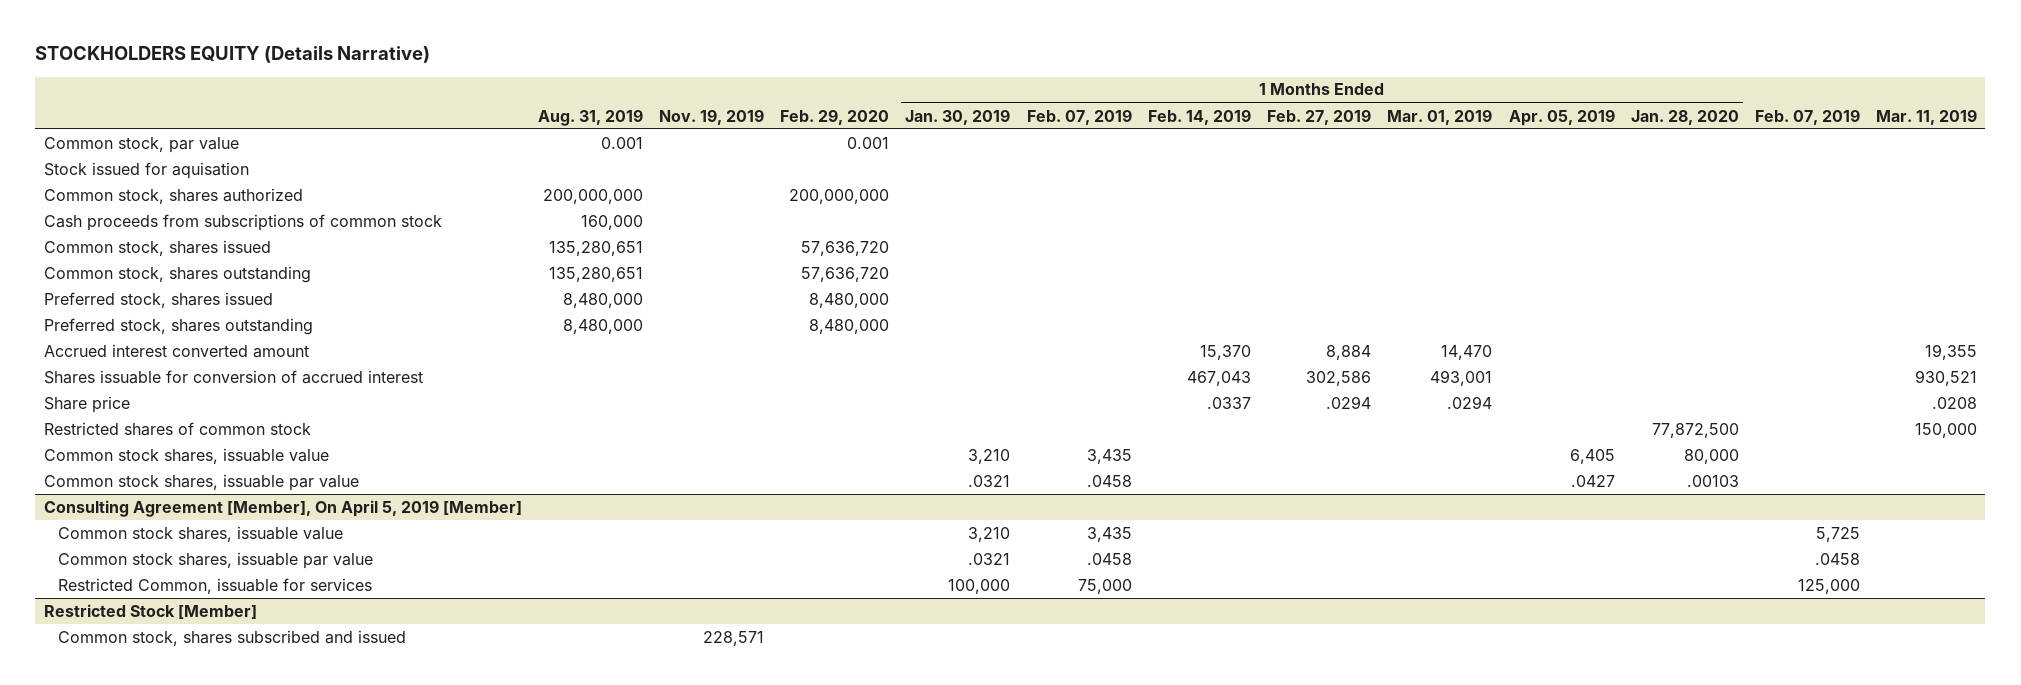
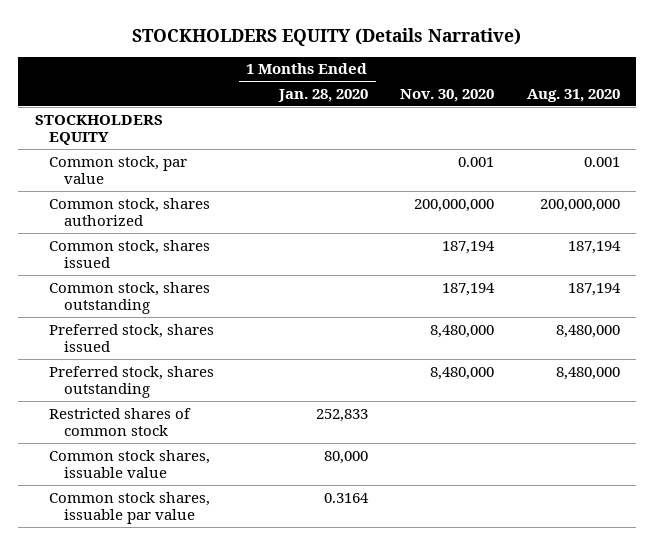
[537,108,643,126] Aug. 31, 2019 -> none
[659,108,765,125] Nov. 19, 2019 -> none
[780,108,890,125] Feb. 29, 2020 -> none
[905,108,1011,125] Jan. 30, 2019 -> none
[1026,108,1132,125] Feb. 07, 2019 -> none
[1147,108,1251,125] Feb. 14, 2019 -> none
[1267,108,1372,125] Feb. 27, 2019 -> none
[1387,108,1493,125] Mar. 01, 2019 -> none
[1508,108,1615,126] Apr. 05, 2019 -> none
[1754,108,1860,125] Feb. 07, 2019 -> none
[1876,108,1978,125] Mar. 11, 2019 -> none
none -> [400,88,495,102] Nov. 30, 2020
none -> [526,88,620,102] Aug. 31, 2020
none -> [34,114,163,146] STOCKHOLDERS EQUITY
[43,161,249,179] Stock issued for aquisation -> none
[43,213,442,231] Cash proceeds from subscriptions of common stock -> none
[43,343,309,358] Accrued interest converted amount -> none
[43,369,423,384] Shares issuable for conversion of accrued interest -> none
[43,395,130,413] Share price -> none
[1651,422,1739,438] 77,872,500 -> [315,408,368,422] 252,833
[43,499,522,517] Consulting Agreement [Member], On April 5, 2019 [Member] -> none
[57,525,343,542] Common stock shares, issuable value -> none
[57,551,373,569] Common stock shares, issuable par value -> none
[57,577,372,594] Restricted Common, issuable for services -> none
[43,603,257,619] Restricted Stock [Member] -> none
[57,629,406,646] Common stock, shares subscribed and issued -> none
[1686,474,1739,487] .00103 -> [323,492,369,503] 0.3164

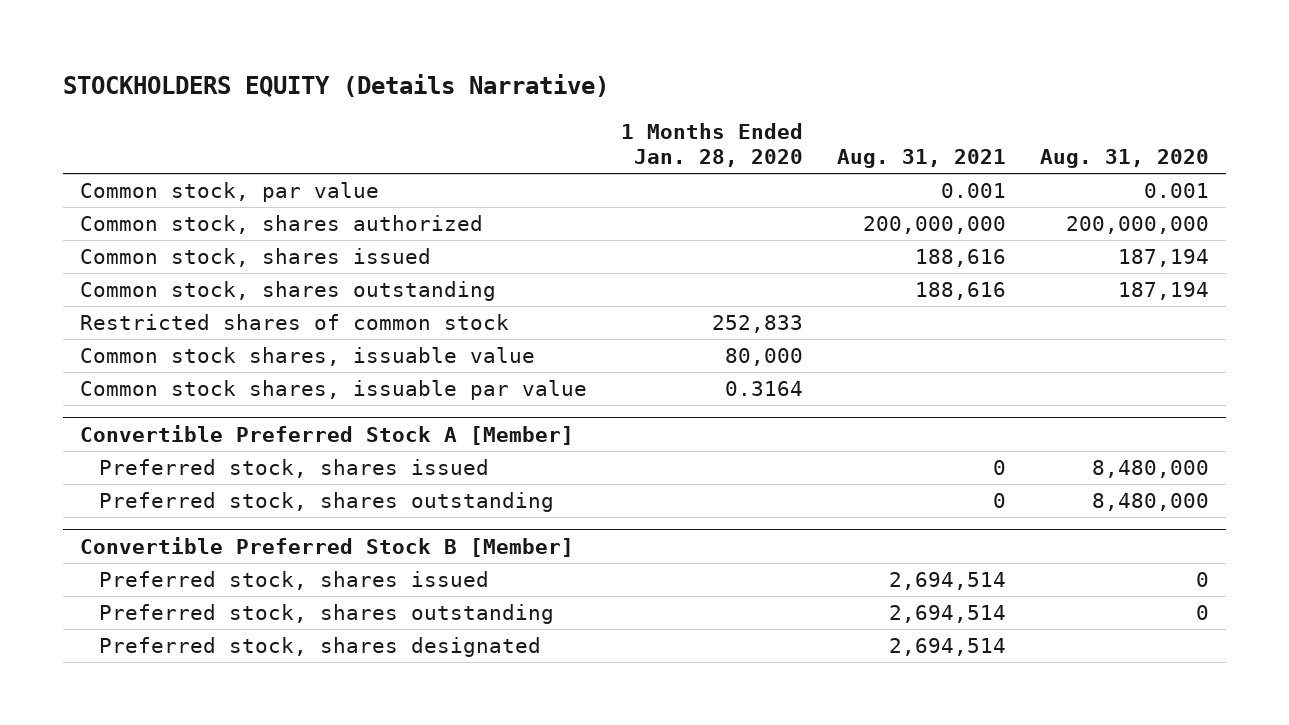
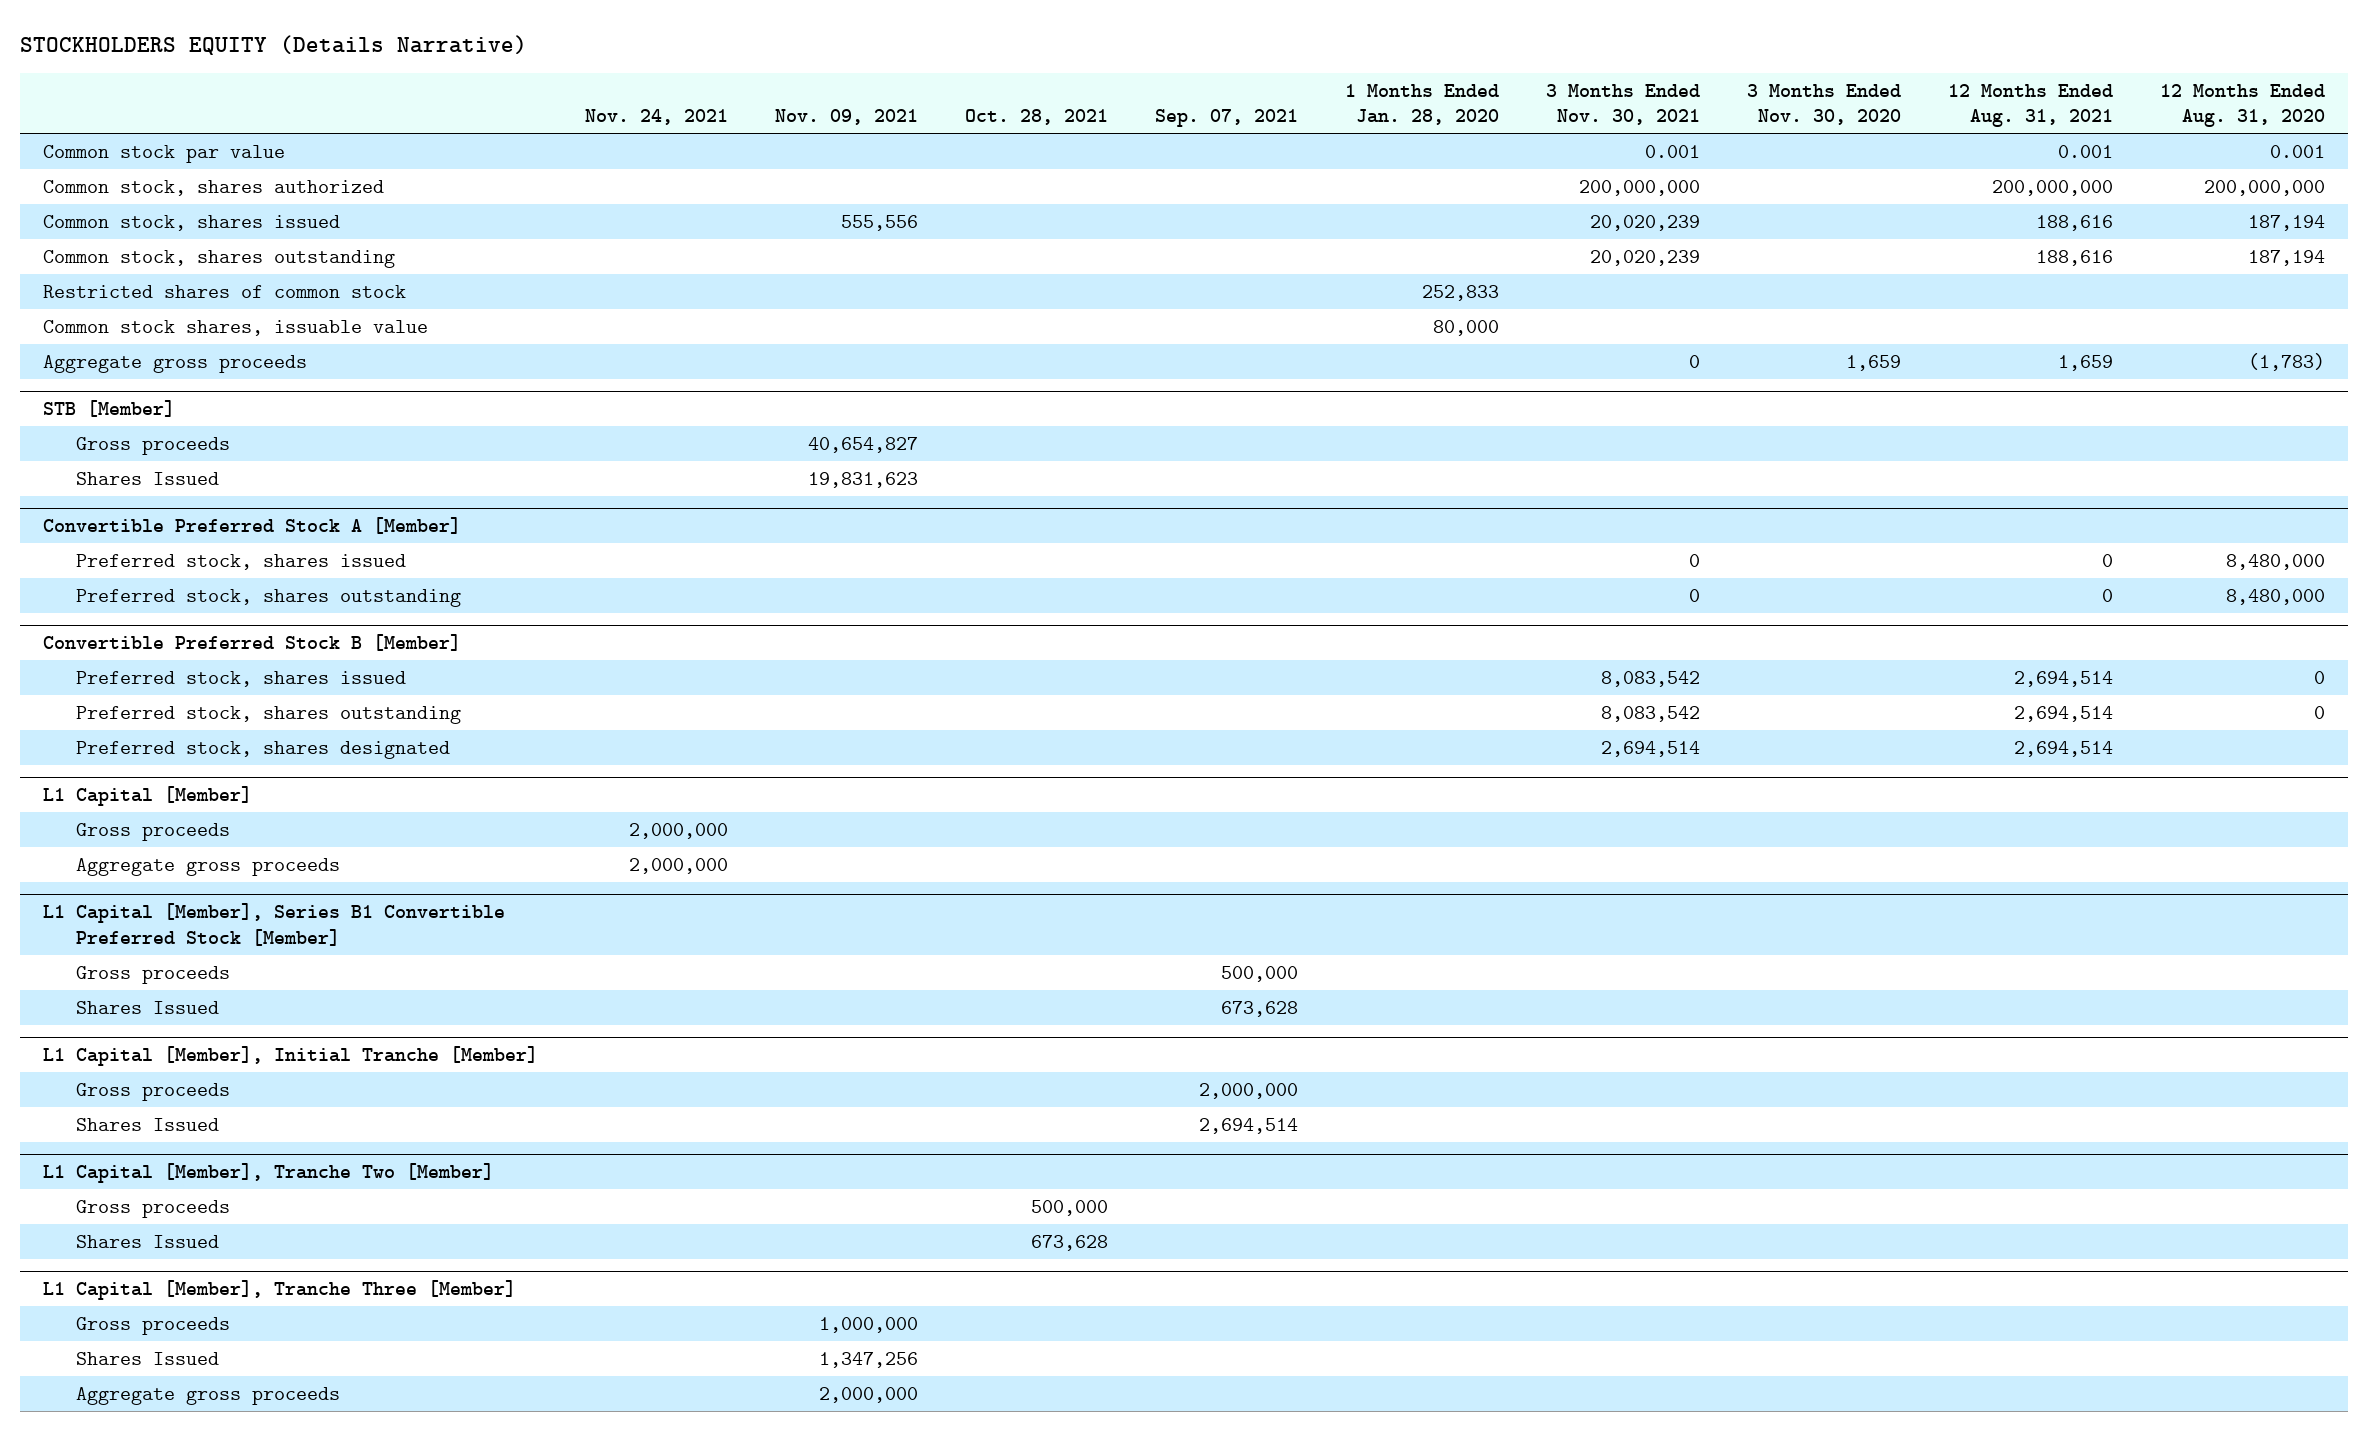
[837,149,1007,169] Aug. 31, 2021 -> none
[1040,149,1210,169] Aug. 31, 2020 -> none
none -> [585,109,729,126] Nov. 24, 2021
none -> [775,109,919,126] Nov. 09, 2021
none -> [965,109,1109,126] Oct. 28, 2021
none -> [1155,109,1299,128] Sep. 07, 2021
none -> [1545,84,1700,126] 3 Months Ended Nov. 30, 2021
none -> [1746,84,1901,126] 3 Months Ended Nov. 30, 2020
none -> [1947,84,2113,128] 12 Months Ended Aug. 31, 2021
none -> [2159,84,2325,128] 12 Months Ended Aug. 31, 2020
[79,181,379,202] Common stock, par value -> [43,144,286,163] Common stock par value
[79,379,587,400] Common stock shares, issuable par value -> none
none -> [43,354,308,373] Aggregate gross proceeds
none -> [43,400,176,418] STB [Member]
none -> [76,436,231,455] Gross proceeds
none -> [76,471,220,485] Shares Issued
none -> [43,786,253,807] L1 Capital [Member]
none -> [76,822,231,841] Gross proceeds
none -> [76,857,341,876] Aggregate gross proceeds
none -> [43,903,506,946] L1 Capital [Member], Series B1 Convertible Preferred Stock [Member]
none -> [76,965,231,984] Gross proceeds
none -> [76,1000,220,1014] Shares Issued
none -> [43,1046,539,1067] L1 Capital [Member], Initial Tranche [Member]
none -> [76,1082,231,1101] Gross proceeds
none -> [76,1117,220,1131] Shares Issued
none -> [43,1163,495,1184] L1 Capital [Member], Tranche Two [Member]
none -> [76,1199,231,1218] Gross proceeds
none -> [76,1234,220,1248] Shares Issued
none -> [43,1280,517,1301] L1 Capital [Member], Tranche Three [Member]
none -> [76,1316,231,1335] Gross proceeds
none -> [76,1351,220,1365] Shares Issued
none -> [76,1386,341,1405] Aggregate gross proceeds

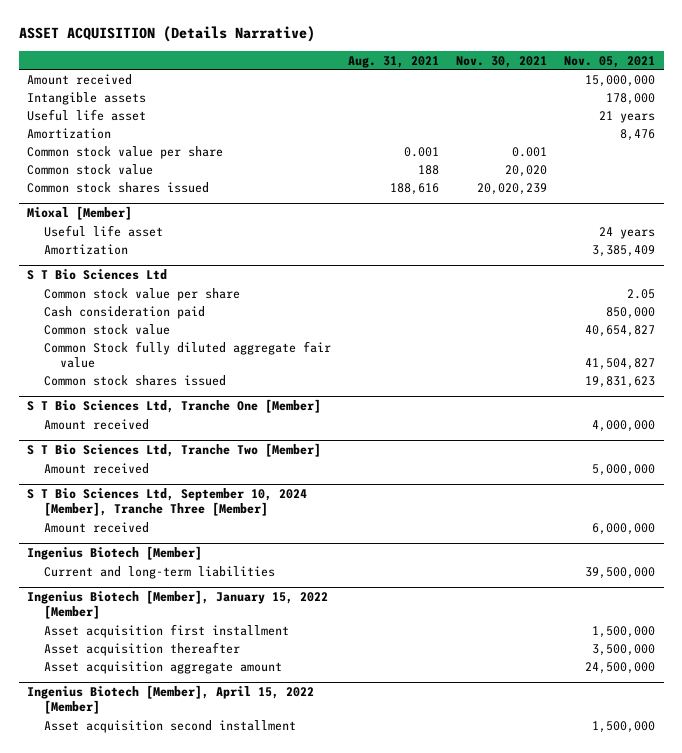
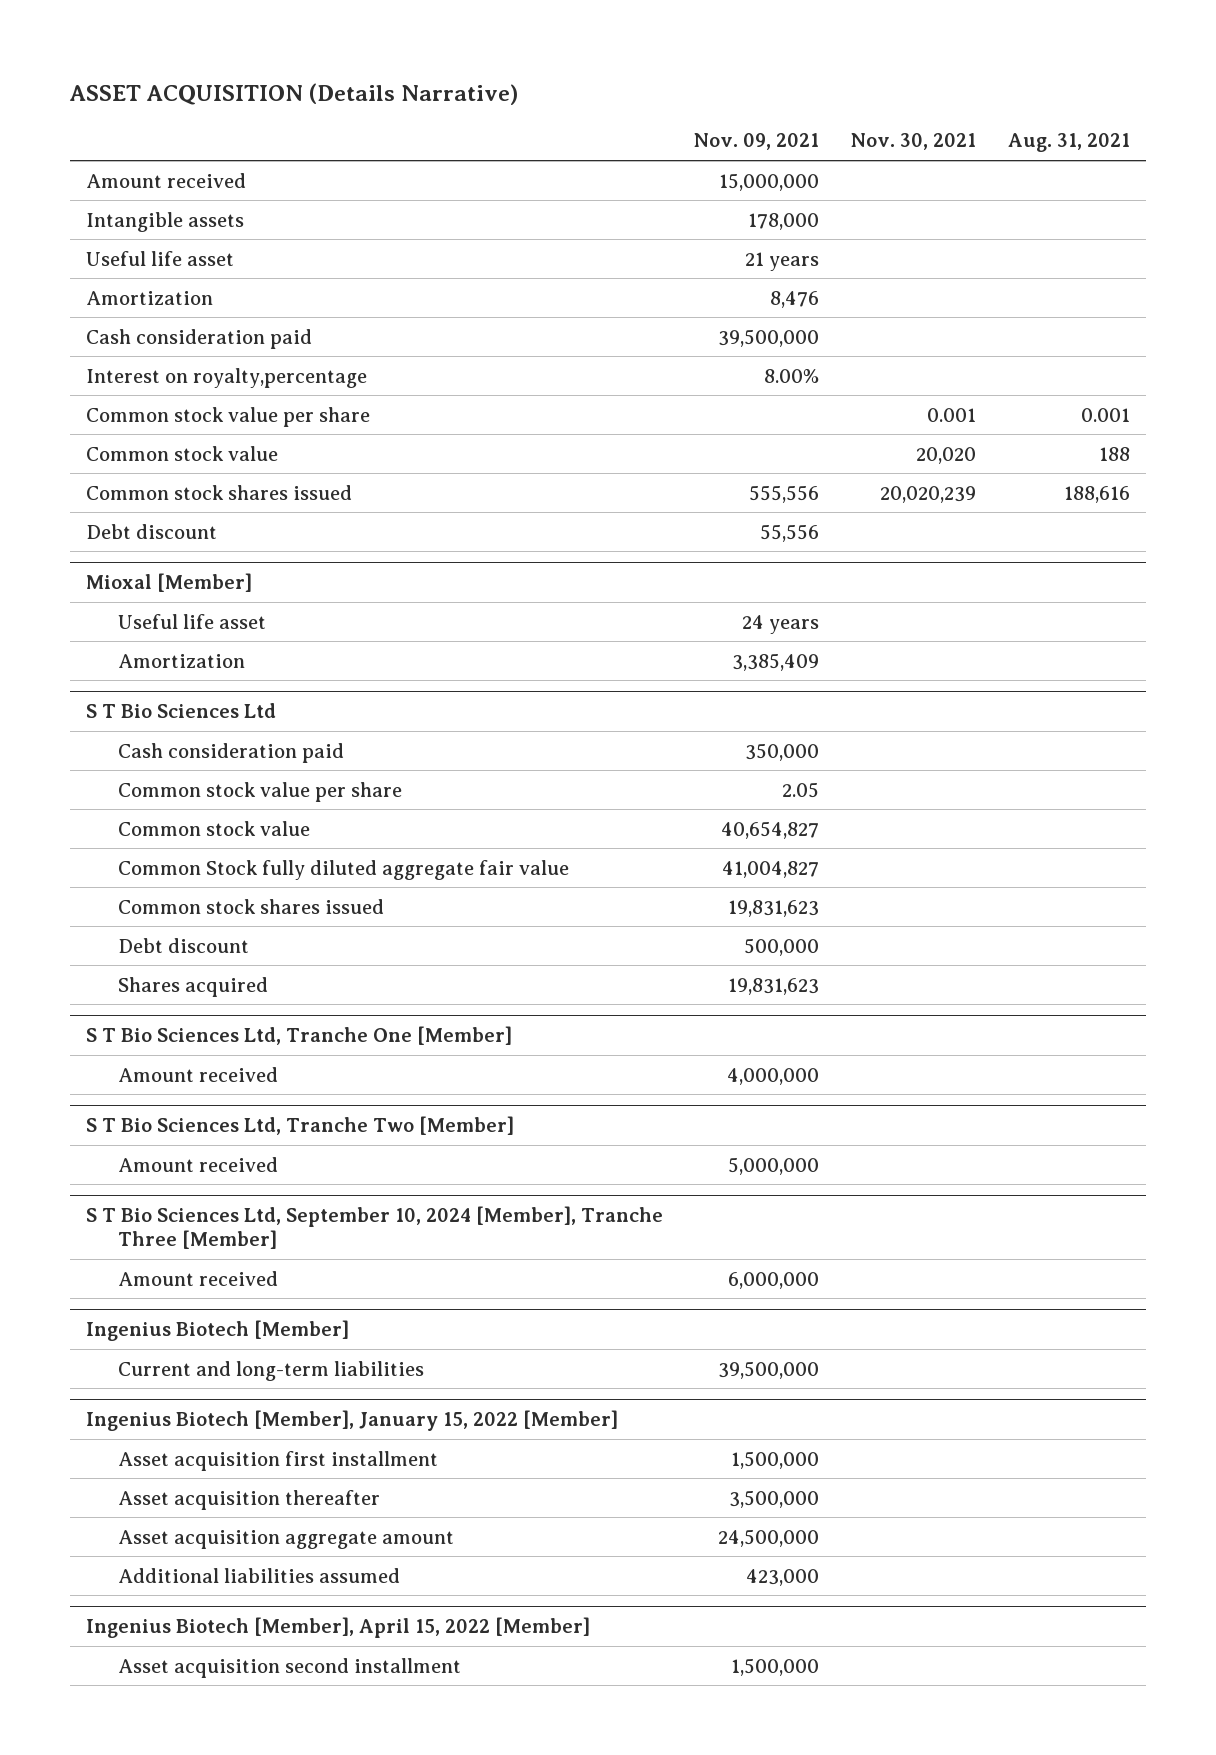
[564,55,656,68] Nov. 05, 2021 -> none
none -> [694,133,820,151] Nov. 09, 2021
none -> [85,328,312,349] Cash consideration paid
none -> [85,367,367,388] Interest on royalty,percentage
none -> [85,523,217,539] Debt discount
[43,287,240,301] Common stock value per share -> [117,781,402,802] Common stock value per share
none -> [117,937,249,953] Debt discount
none -> [117,976,268,997] Shares acquired
none -> [117,1567,400,1583] Additional liabilities assumed

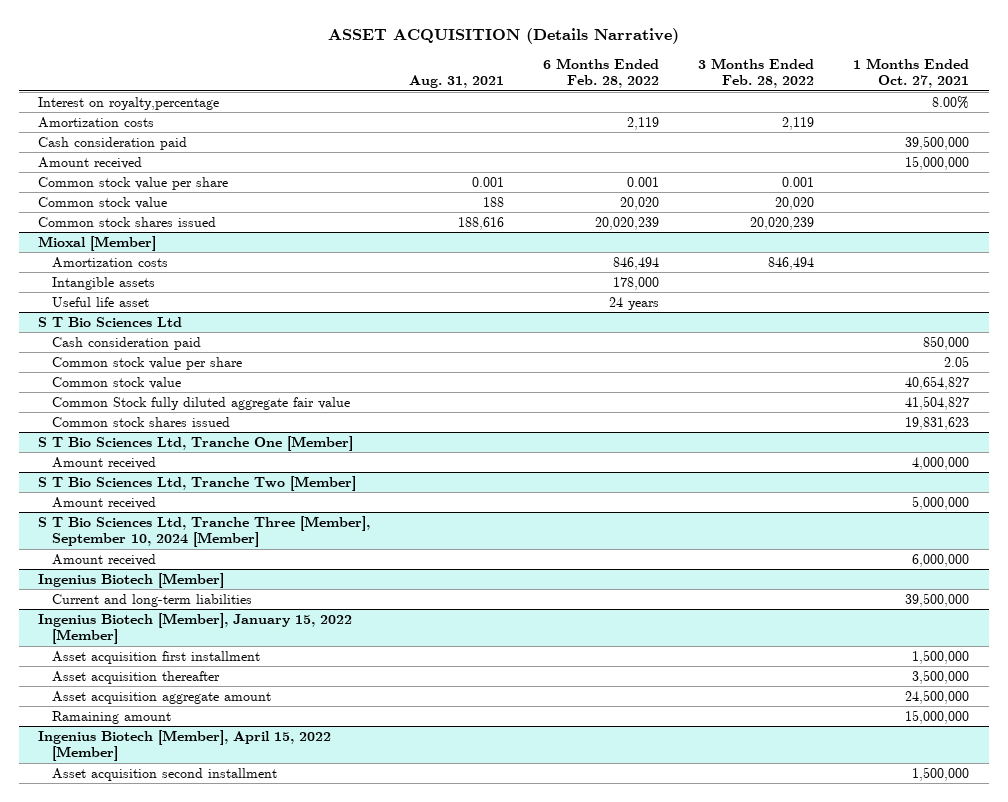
[694,133,820,151] Nov. 09, 2021 -> none
[851,133,977,151] Nov. 30, 2021 -> none
none -> [543,57,660,89] 6 Months Ended Feb. 28, 2022
none -> [698,57,815,89] 3 Months Ended Feb. 28, 2022
none -> [853,57,970,89] 1 Months Ended Oct. 27, 2021
[85,211,244,232] Intangible assets -> none
[85,250,234,266] Useful life asset -> none
[85,290,213,305] Amortization -> none
none -> [38,116,155,128] Amortization costs
[85,328,312,349] Cash consideration paid -> [38,136,188,150] Cash consideration paid
[85,172,246,188] Amount received -> [38,156,143,169] Amount received
[85,523,217,539] Debt discount -> none
none -> [52,256,169,268] Amortization costs
none -> [52,276,156,290] Intangible assets
[117,653,245,668] Amortization -> none
[117,937,249,953] Debt discount -> none
[117,976,268,997] Shares acquired -> none
[85,1206,663,1250] S T Bio Sciences Ltd, September 10, 2024 [Member], Tranche Three [Member] -> [38,515,371,548] S T Bio Sciences Ltd, Tranche Three [Member], September 10, 2024 [Member]
[117,1567,400,1583] Additional liabilities assumed -> none
none -> [52,710,172,724] Ramaining amount

